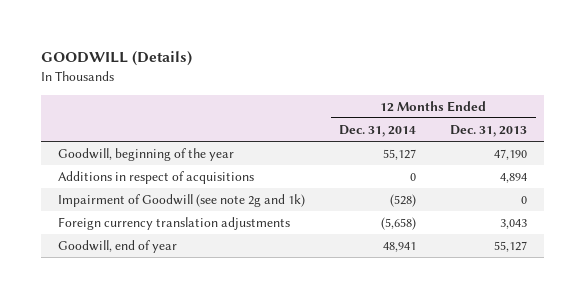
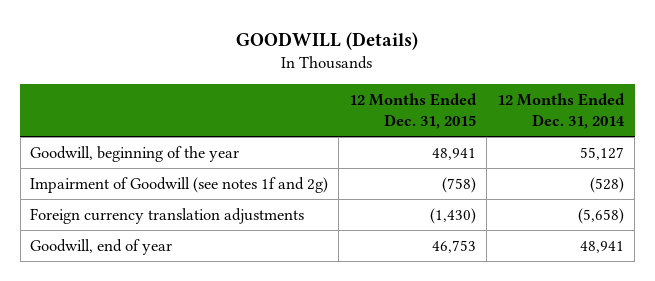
[450,124,528,137] Dec. 31, 2013 -> none
none -> [349,93,478,129] 12 Months Ended Dec. 31, 2015
[58,171,255,185] Additions in respect of acquisitions -> none
[58,194,306,208] Impairment of Goodwill (see note 2g and 1k) -> [30,177,329,194] Impairment of Goodwill (see notes 1f and 2g)

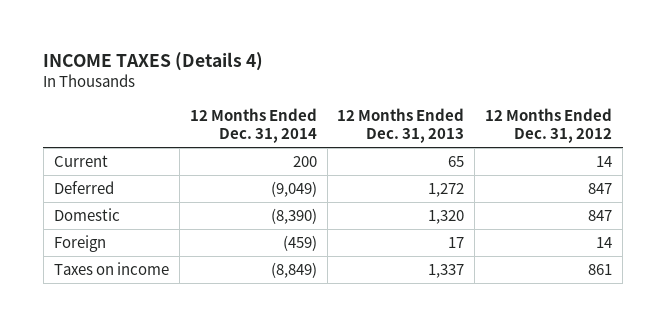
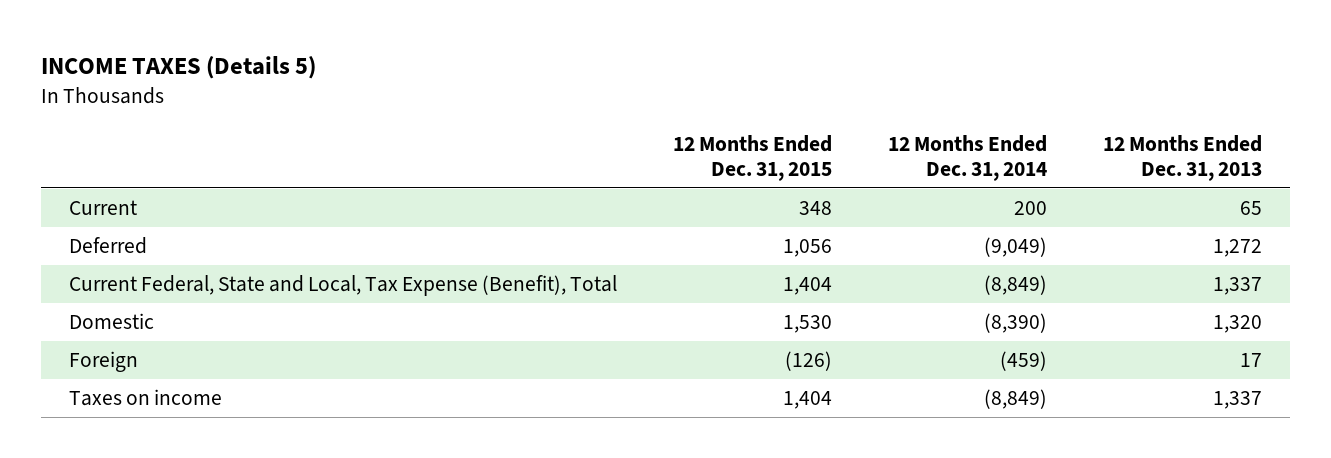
[43,51,264,71] INCOME TAXES (Details 4) -> [40,56,316,80] INCOME TAXES (Details 5)
[485,108,613,144] 12 Months Ended Dec. 31, 2012 -> none
none -> [672,134,832,181] 12 Months Ended Dec. 31, 2015
none -> [68,275,617,297] Current Federal, State and Local, Tax Expense (Benefit), Total

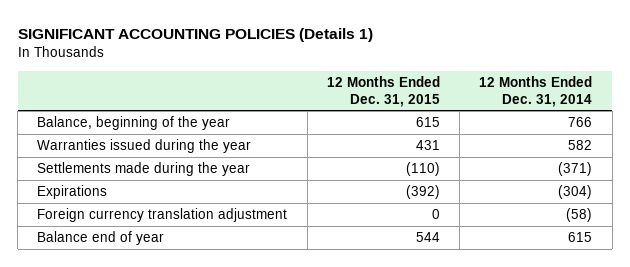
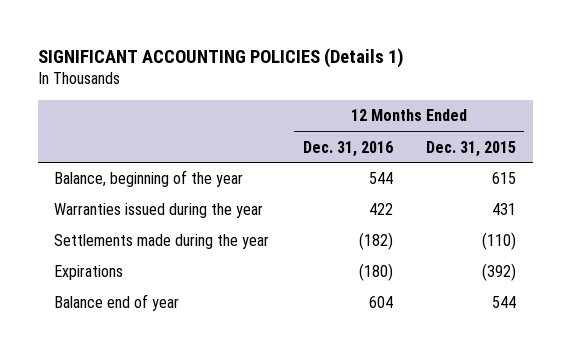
[479,76,593,107] 12 Months Ended Dec. 31, 2014 -> none
none -> [302,140,393,157] Dec. 31, 2016
[37,208,288,223] Foreign currency translation adjustment -> none

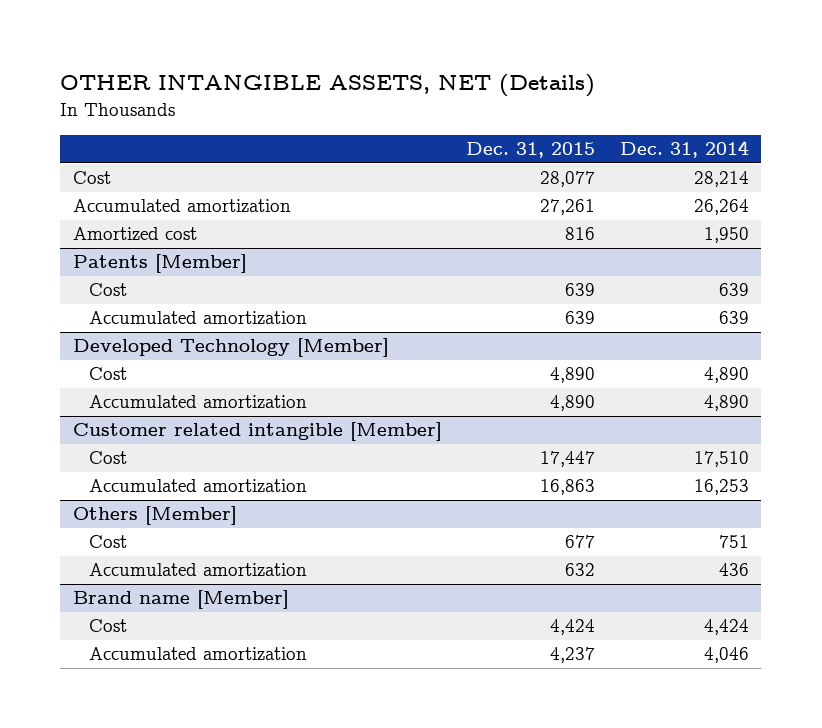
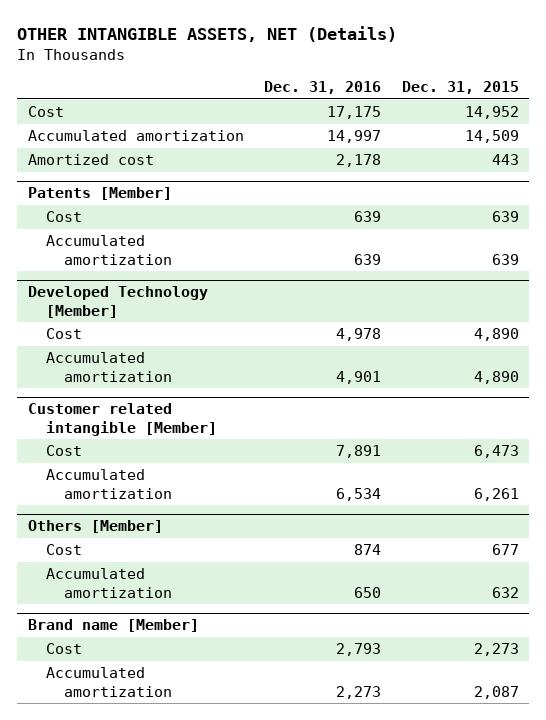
[620,140,750,159] Dec. 31, 2014 -> none
none -> [264,81,382,95] Dec. 31, 2016
[540,171,596,188] 28,077 -> [464,106,519,120] 14,952
[540,199,596,216] 27,261 -> [464,130,519,144] 14,509
[565,227,596,241] 816 -> [491,154,519,166] 443
[540,451,596,468] 17,447 -> [473,445,519,459] 6,473
[540,479,596,496] 16,863 -> [473,487,519,501] 6,261
[550,619,596,636] 4,424 -> [473,643,519,657] 2,273
[550,647,596,664] 4,237 -> [473,685,519,699] 2,087

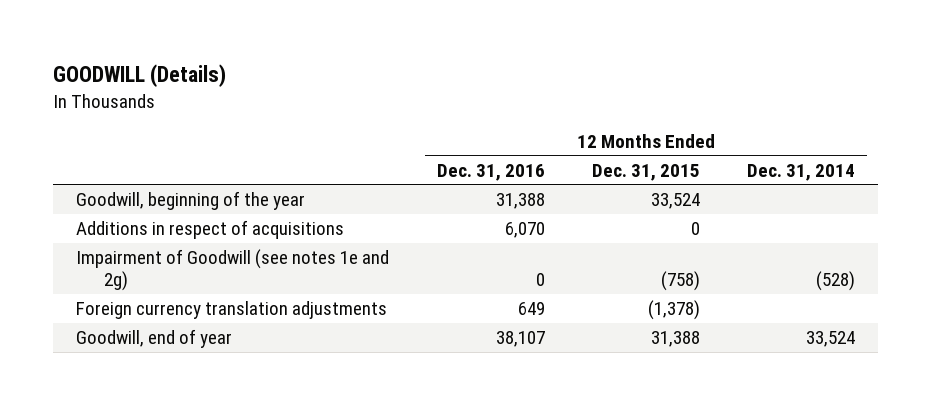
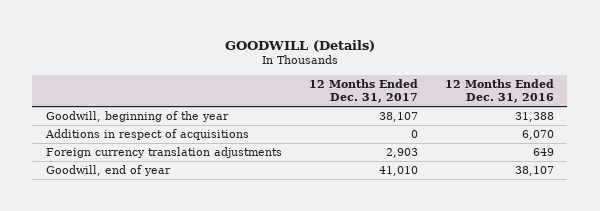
[591,163,700,181] Dec. 31, 2015 -> none
[746,163,855,181] Dec. 31, 2014 -> none
none -> [308,79,418,104] 12 Months Ended Dec. 31, 2017
[76,249,390,292] Impairment of Goodwill (see notes 1e and 2g) -> none

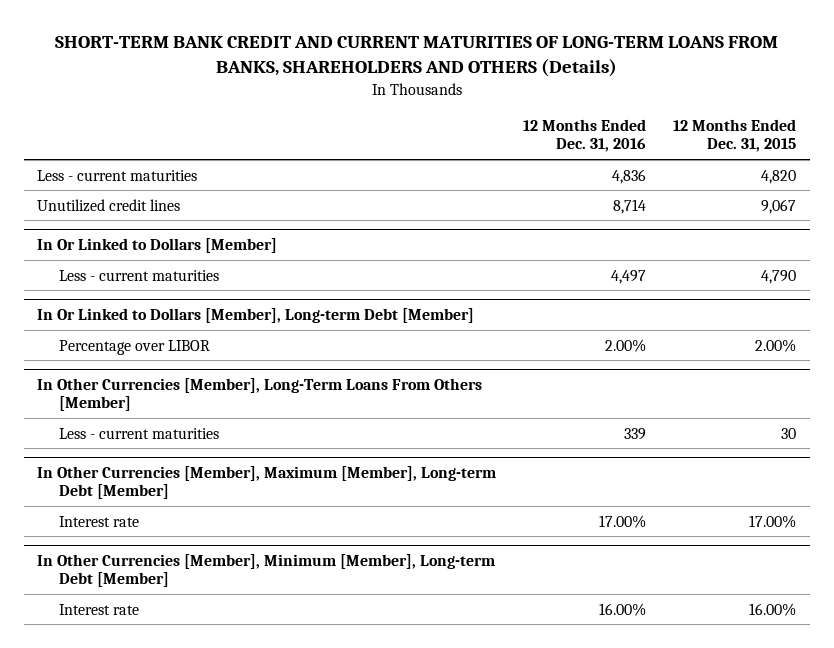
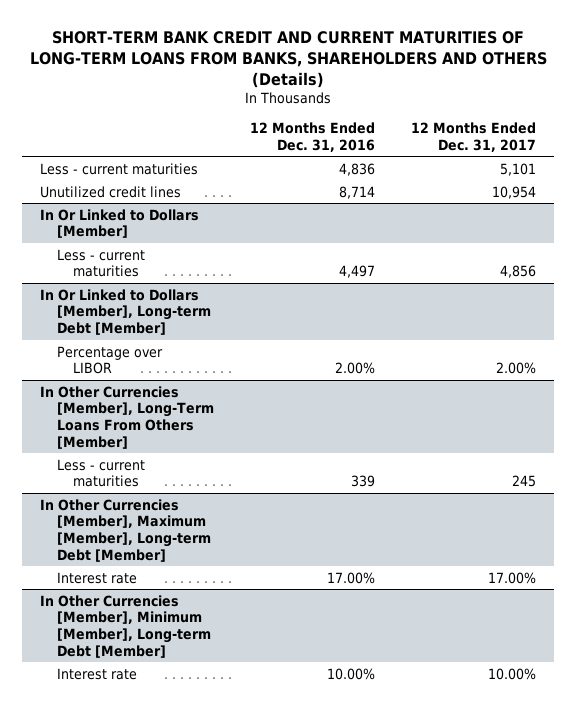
[673,118,797,153] 12 Months Ended Dec. 31, 2015 -> none
none -> [410,122,536,152] 12 Months Ended Dec. 31, 2017
[599,602,647,616] 16.00% -> [326,667,375,680] 10.00%

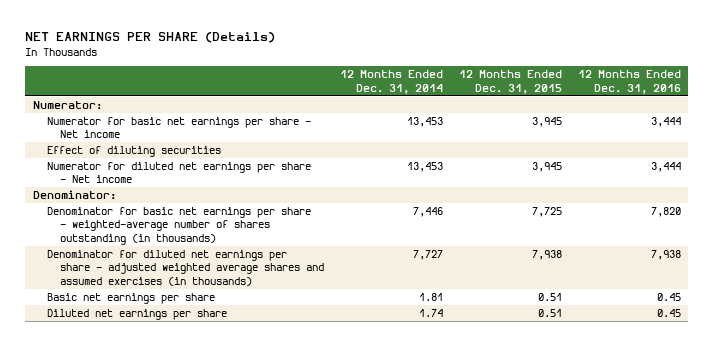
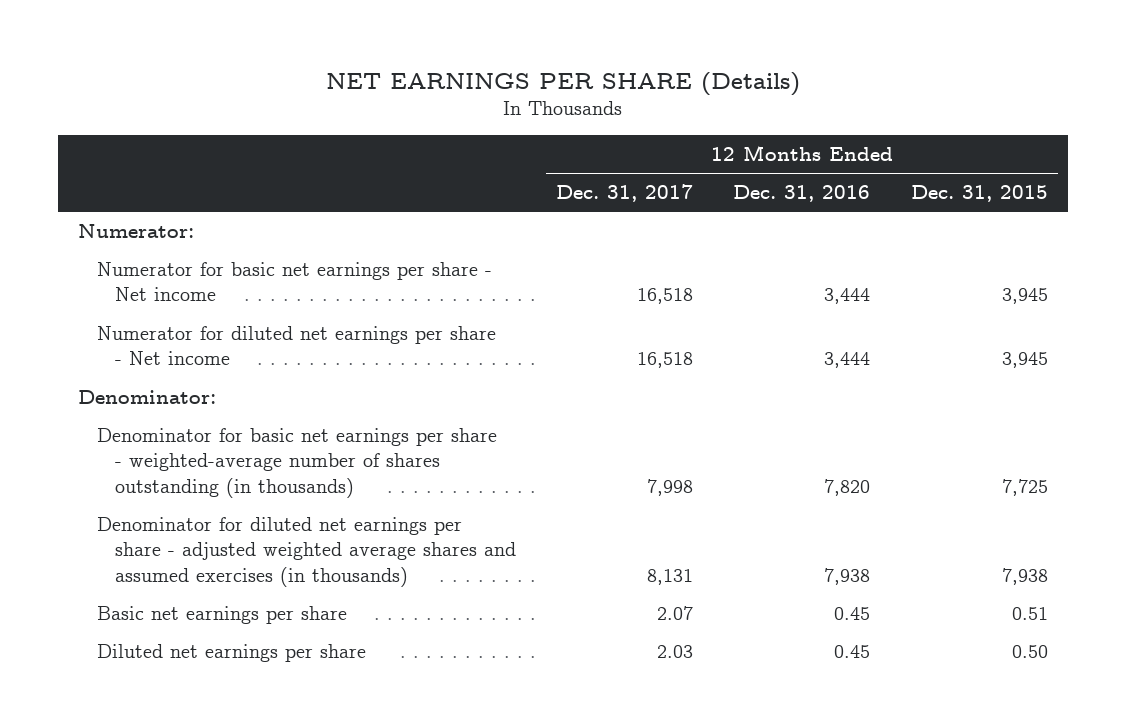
[339,70,443,94] 12 Months Ended Dec. 31, 2014 -> none
none -> [556,184,694,203] Dec. 31, 2017
[46,146,221,158] Effect of diluting securities -> none
[537,309,562,318] 0.51 -> [1011,644,1048,658] 0.50

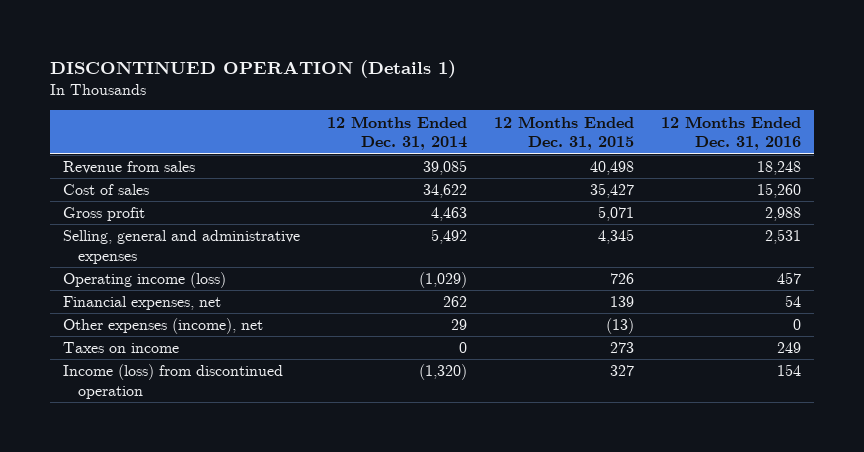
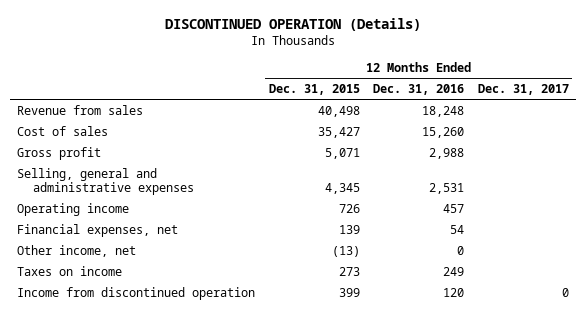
[49,60,456,79] DISCONTINUED OPERATION (Details 1) -> [164,17,421,31] DISCONTINUED OPERATION (Details)
[327,115,468,151] 12 Months Ended Dec. 31, 2014 -> none
none -> [477,84,569,96] Dec. 31, 2017
[63,272,227,289] Operating income (loss) -> [16,202,129,216] Operating income
[63,318,264,335] Other expenses (income), net -> [16,244,136,257] Other income, net
[63,364,284,399] Income (loss) from discontinued operation -> [16,286,255,300] Income from discontinued operation
[610,365,635,377] 327 -> [338,287,360,297] 399
[777,364,802,377] 154 -> [443,287,465,297] 120

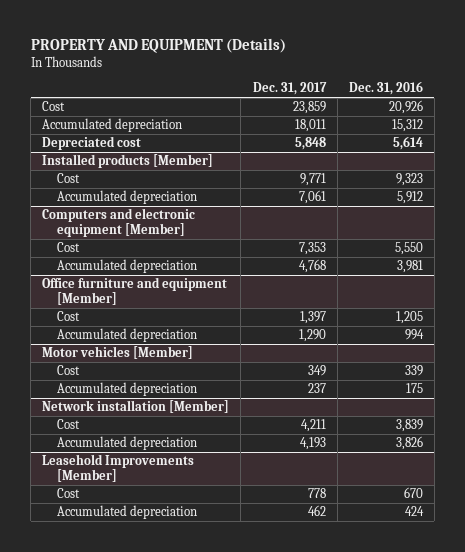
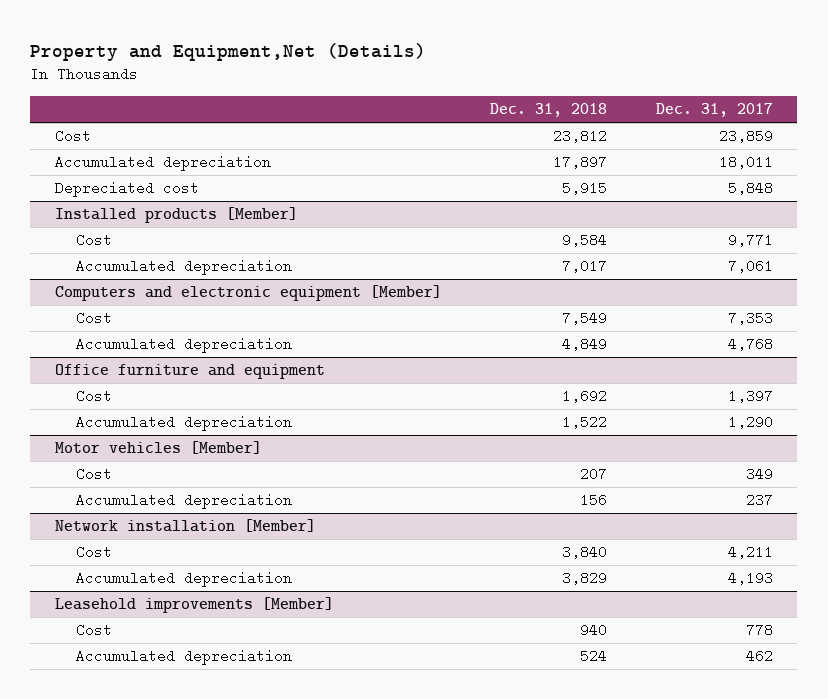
[30,38,286,54] PROPERTY AND EQUIPMENT (Details) -> [30,42,427,61] Property and Equipment,Net (Details)
[348,81,423,96] Dec. 31, 2016 -> none
none -> [490,103,608,118] Dec. 31, 2018
[42,277,228,305] Office furniture and equipment [Member] -> [54,364,325,380] Office furniture and equipment
[42,454,195,482] Leasehold Improvements [Member] -> [54,597,334,614] Leasehold improvements [Member]

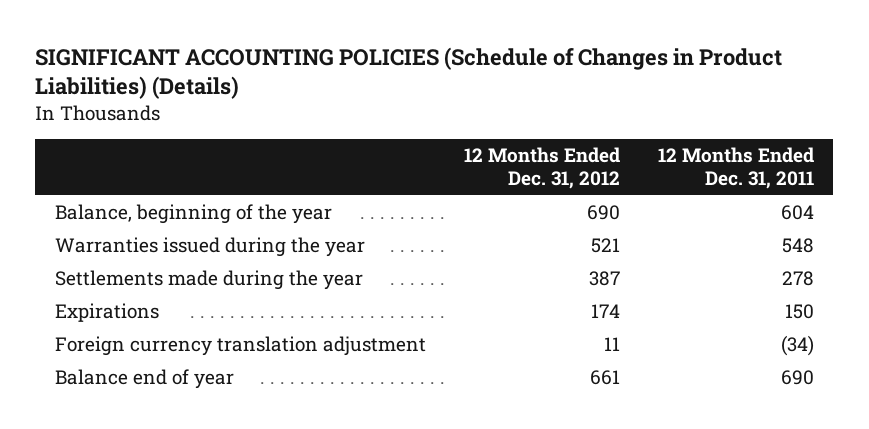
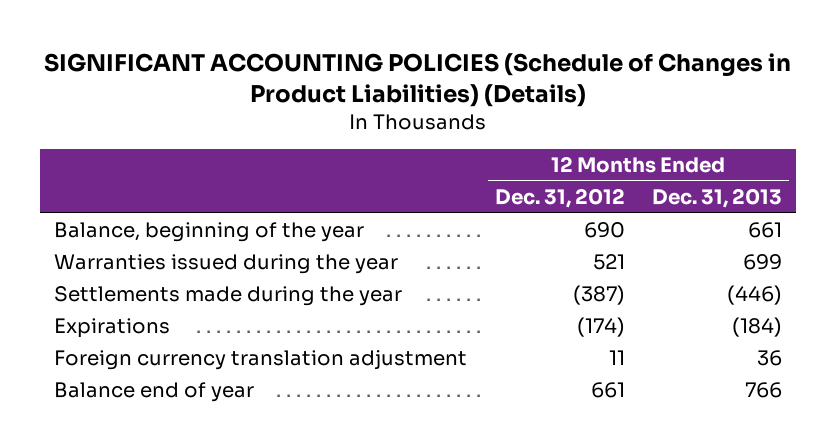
[658,147,815,189] 12 Months Ended Dec. 31, 2011 -> none
none -> [652,188,783,209] Dec. 31, 2013
[588,271,620,287] 387 -> [572,285,625,306] (387)
[590,304,620,319] 174 -> [576,317,625,338] (174)

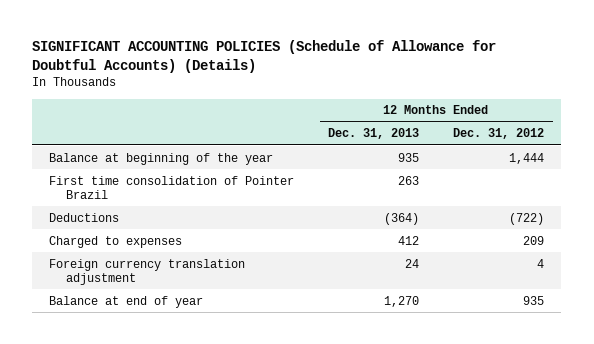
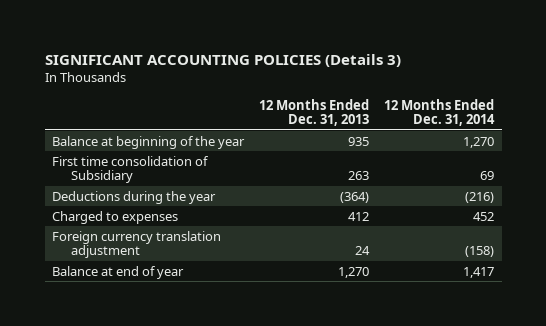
[32,40,497,74] SIGNIFICANT ACCOUNTING POLICIES (Schedule of Allowance for Doubtful Accounts) (Details) -> [44,53,401,67] SIGNIFICANT ACCOUNTING POLICIES (Details 3)
[453,128,545,140] Dec. 31, 2012 -> none
none -> [384,98,496,127] 12 Months Ended Dec. 31, 2014
[49,175,295,199] First time consolidation of Pointer Brazil -> [52,155,210,184] First time consolidation of Subsidiary
[49,212,120,222] Deductions -> [52,190,217,204] Deductions during the year

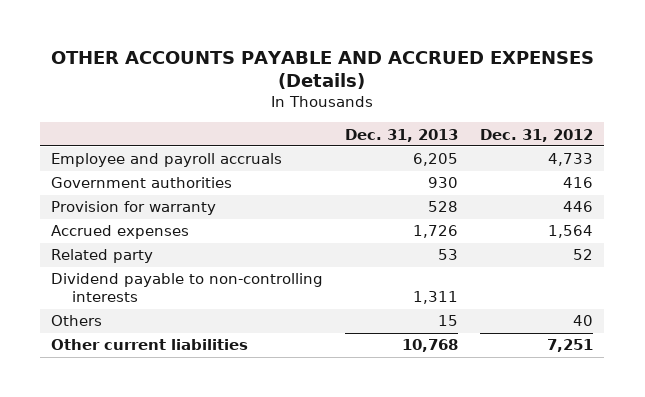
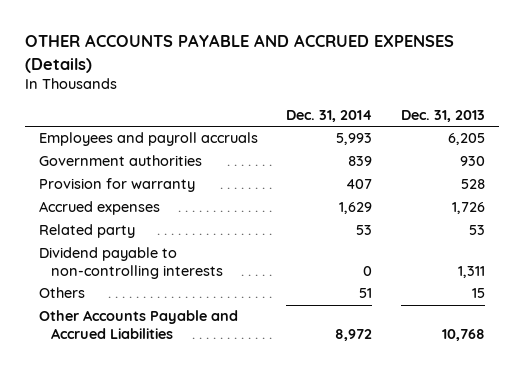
[480,128,594,142] Dec. 31, 2012 -> none
none -> [286,109,373,122] Dec. 31, 2014
[51,153,283,168] Employee and payroll accruals -> [39,132,259,147] Employees and payroll accruals
[51,339,249,351] Other current liabilities -> [39,310,239,340] Other Accounts Payable and Accrued Liabilities

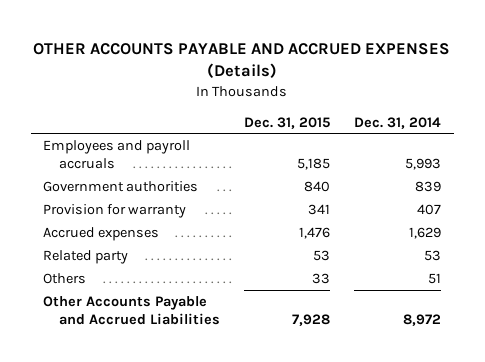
[400,109,485,122] Dec. 31, 2013 -> none
none -> [243,116,330,129] Dec. 31, 2015
[39,247,223,280] Dividend payable to non-controlling interests -> none

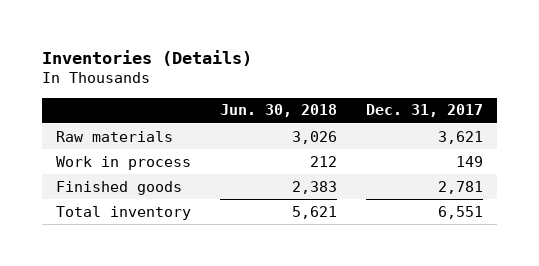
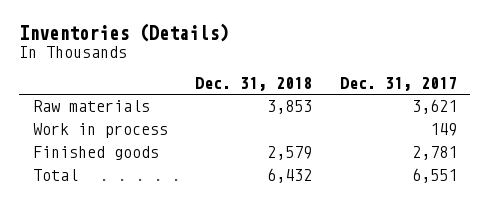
[220,104,338,118] Jun. 30, 2018 -> none
none -> [195,77,313,92] Dec. 31, 2018
[56,205,192,220] Total inventory -> [32,169,78,182] Total

